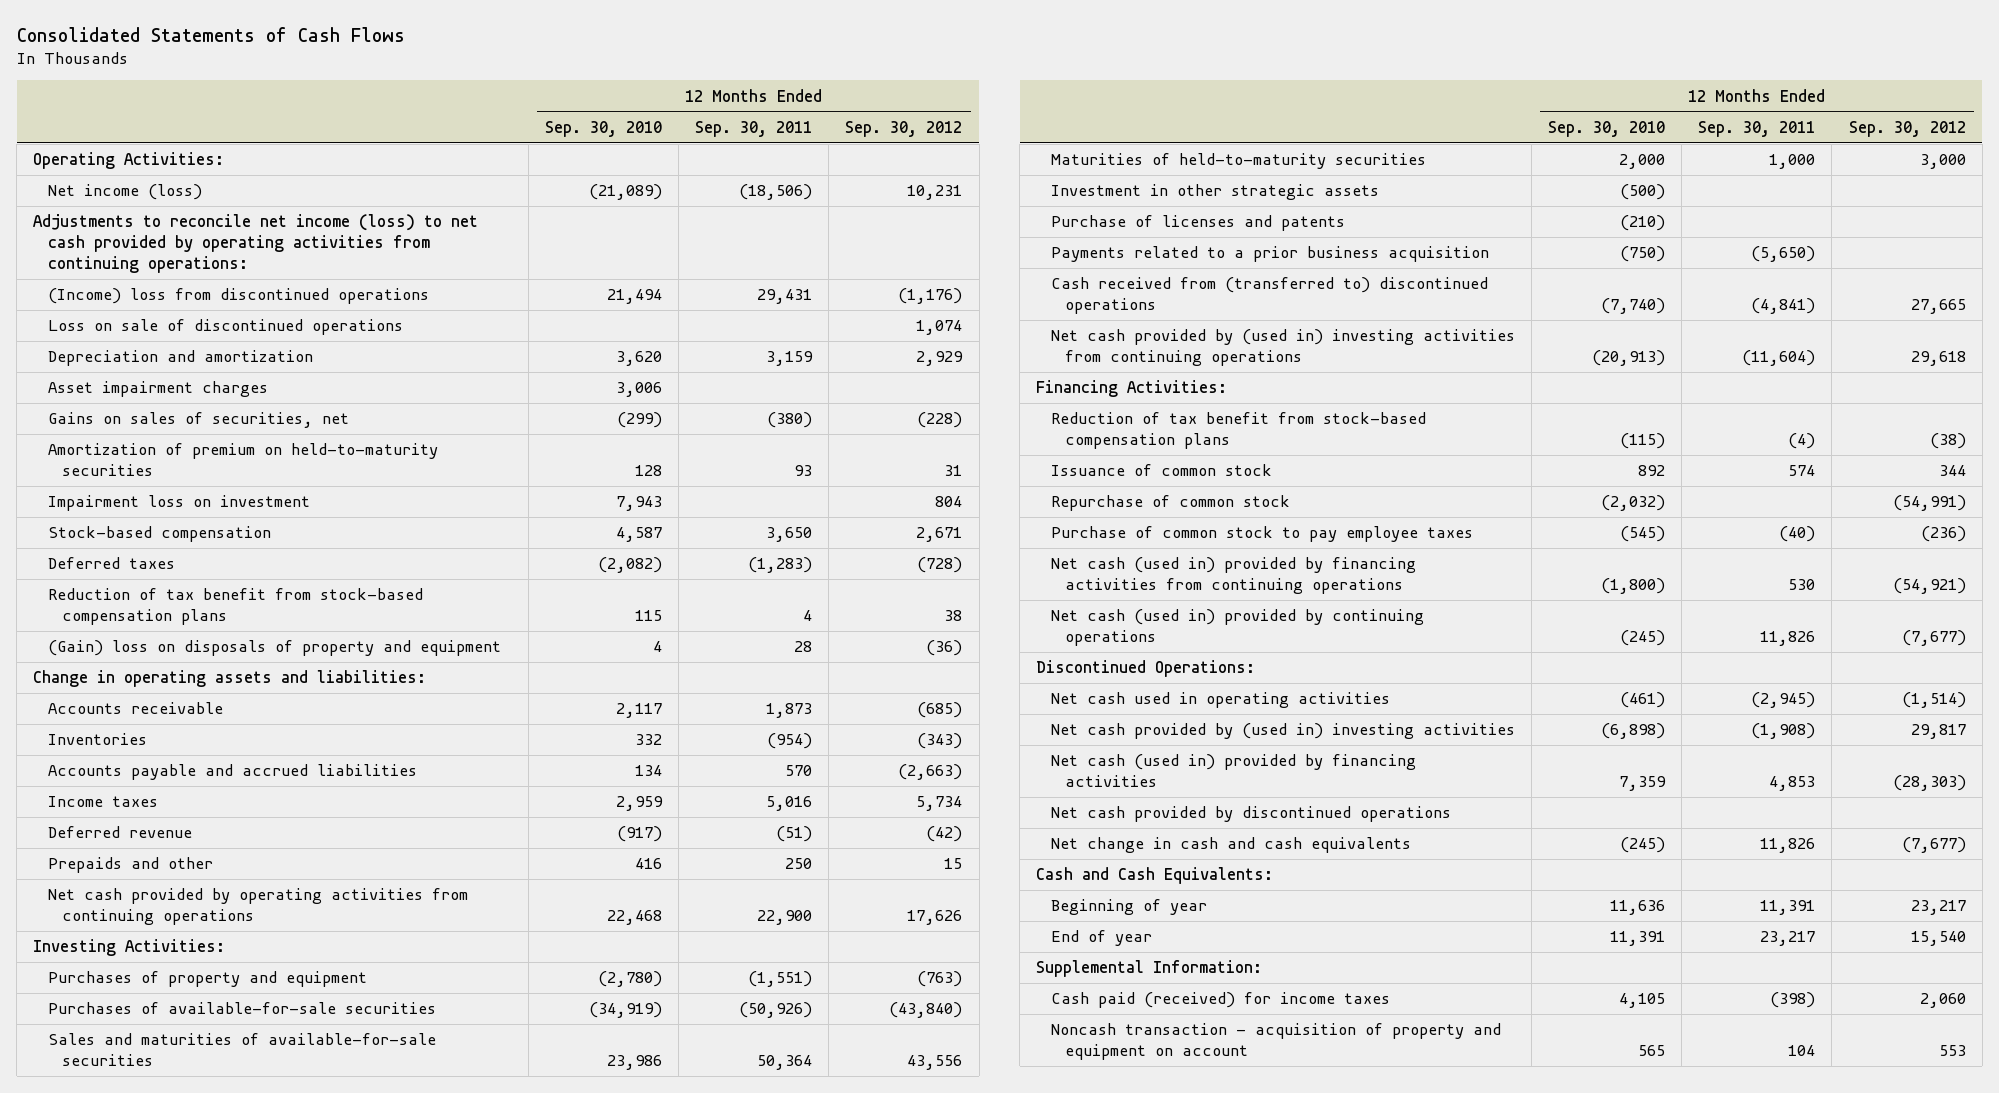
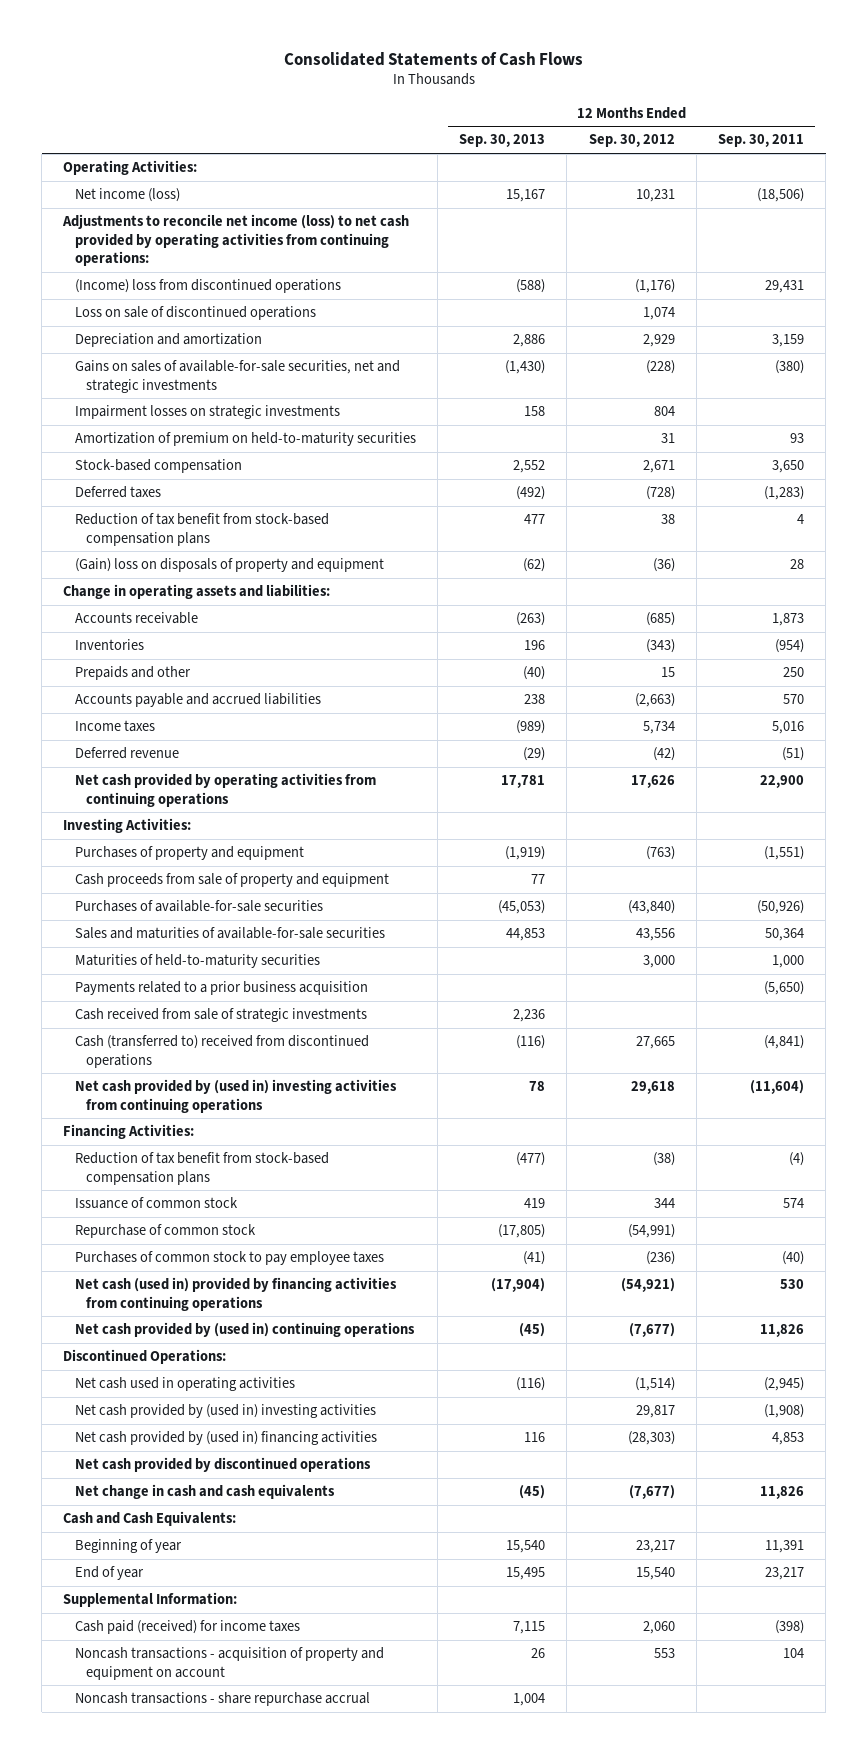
[544,120,662,137] Sep. 30, 2010 -> none
none -> [459,134,546,148] Sep. 30, 2013
[47,381,268,398] Asset impairment charges -> none
[47,412,349,429] Gains on sales of securities, net -> [74,360,400,393] Gains on sales of available-for-sale securities, net and strategic investments
none -> [74,405,340,420] Impairment losses on strategic investments
[47,495,310,512] Impairment loss on investment -> none
[47,857,213,874] Prepaids and other -> [74,666,191,681] Prepaids and other
none -> [74,873,389,888] Cash proceeds from sale of property and equipment
[1050,184,1379,201] Investment in other strategic assets -> none
[1050,215,1345,232] Purchase of licenses and patents -> none
none -> [74,1008,367,1023] Cash received from sale of strategic investments
[1050,277,1488,315] Cash received from (transferred to) discontinued operations -> [74,1035,369,1068] Cash (transferred to) received from discontinued operations
[1050,526,1473,543] Purchase of common stock to pay employee taxes -> [74,1251,384,1266] Purchases of common stock to pay employee taxes
[1050,609,1424,647] Net cash (used in) provided by continuing operations -> [74,1322,415,1338] Net cash provided by (used in) continuing operations
[1050,754,1416,788] Net cash (used in) provided by financing activities -> [74,1431,377,1446] Net cash provided by (used in) financing activities
[1050,1023,1501,1061] Noncash transaction - acquisition of property and equipment on account -> [74,1647,384,1680] Noncash transactions - acquisition of property and equipment on account
none -> [74,1692,370,1707] Noncash transactions - share repurchase accrual

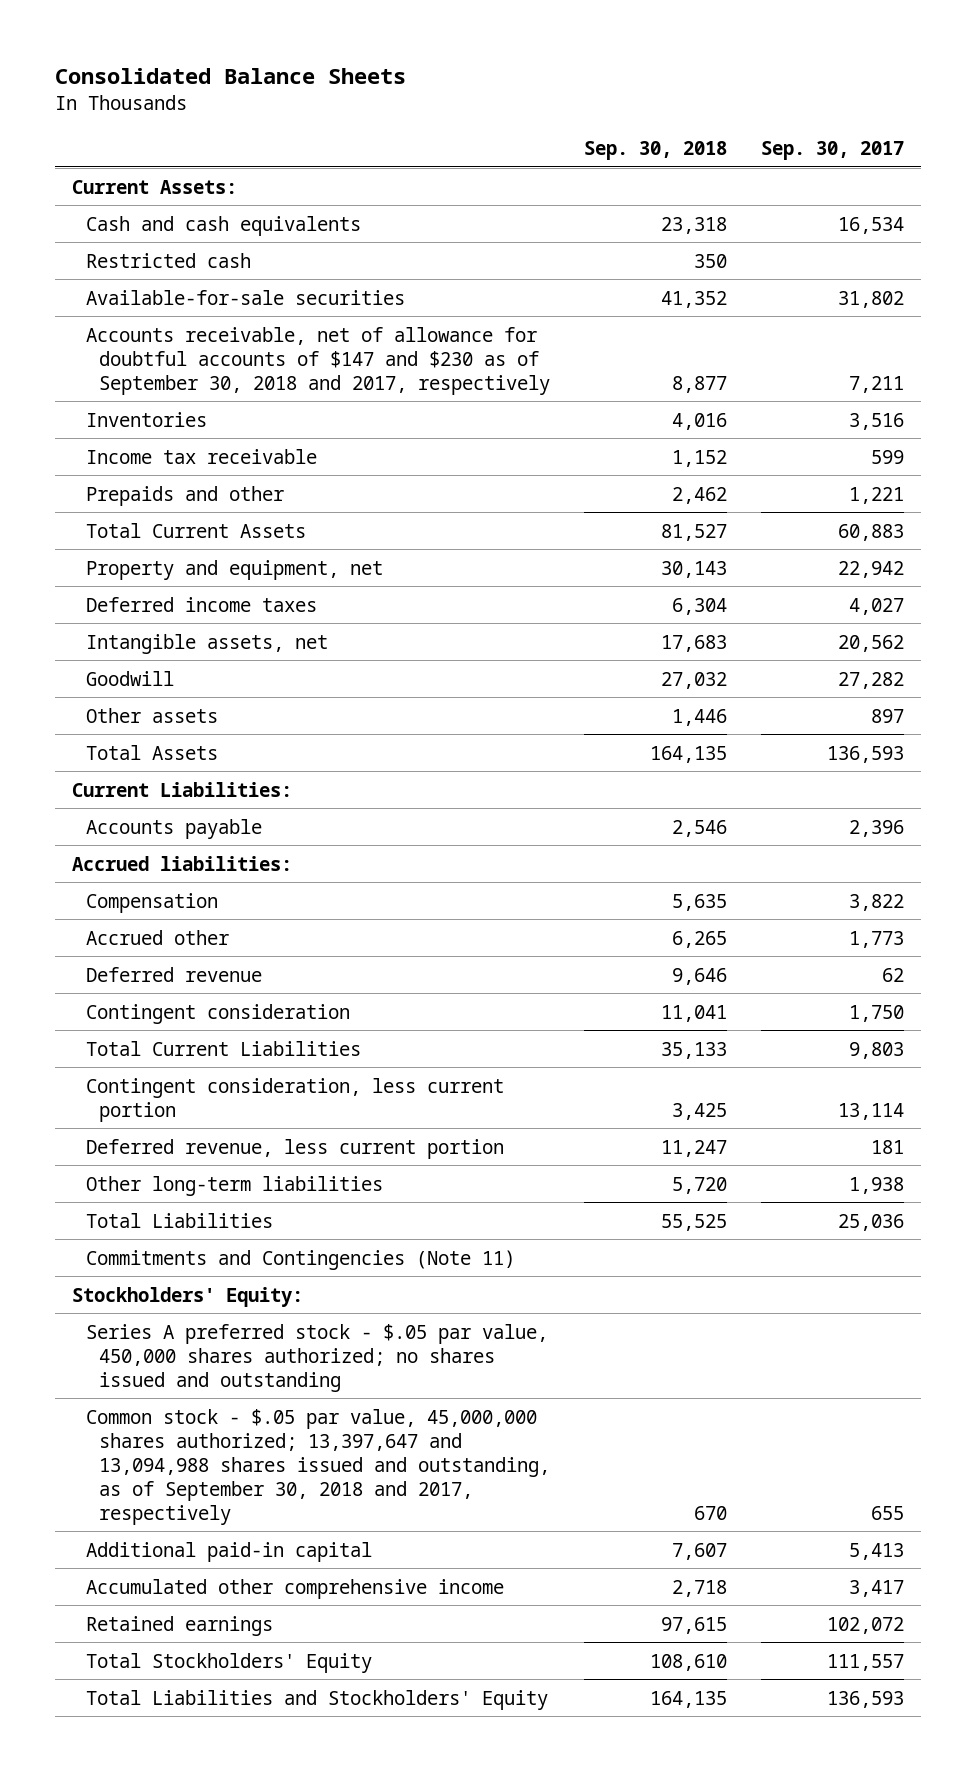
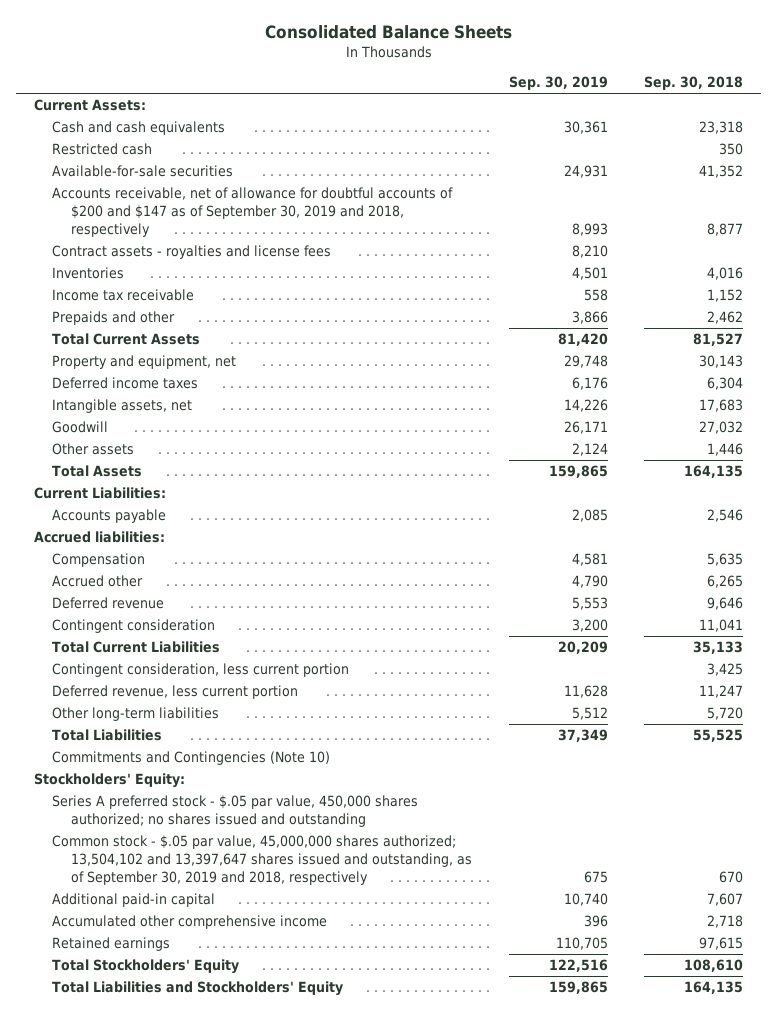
[761,140,905,160] Sep. 30, 2017 -> none
none -> [508,76,608,91] Sep. 30, 2019
[85,326,551,395] Accounts receivable, net of allowance for doubtful accounts of $147 and $230 as of September 30, 2018 and 2017, respectively -> [52,187,454,238] Accounts receivable, net of allowance for doubtful accounts of $200 and $147 as of September 30, 2019 and 2018, respectively
none -> [52,245,332,260] Contract assets - royalties and license fees
[85,1249,515,1270] Commitments and Contingencies (Note 11) -> [52,751,331,766] Commitments and Contingencies (Note 10)
[85,1408,551,1525] Common stock - $.05 par value, 45,000,000 shares authorized; 13,397,647 and 13,094,988 shares issued and outstanding, as of September 30, 2018 and 2017, respectively -> [52,835,472,886] Common stock - $.05 par value, 45,000,000 shares authorized; 13,504,102 and 13,397,647 shares issued and outstanding, as of September 30, 2019 and 2018, respectively

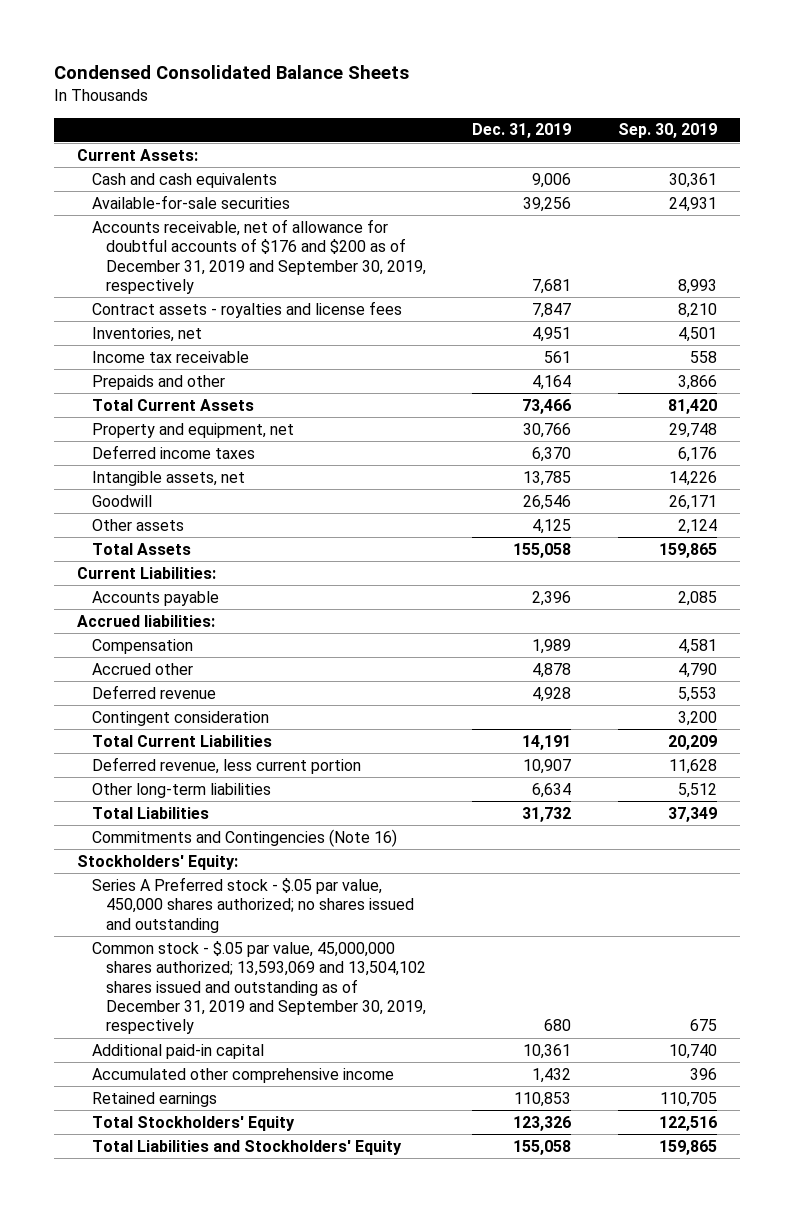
[264,24,512,39] Consolidated Balance Sheets -> [54,65,410,80] Condensed Consolidated Balance Sheets
[644,76,744,91] Sep. 30, 2018 -> none
none -> [472,123,572,139] Dec. 31, 2019
[52,143,153,156] Restricted cash -> none
[52,187,454,238] Accounts receivable, net of allowance for doubtful accounts of $200 and $147 as of September 30, 2019 and 2018, respectively -> [91,218,426,294] Accounts receivable, net of allowance for doubtful accounts of $176 and $200 as of December 31, 2019 and September 30, 2019, respectively
[52,267,125,280] Inventories -> [91,326,202,342] Inventories, net
[52,663,350,678] Contingent consideration, less current portion -> none
[52,751,331,766] Commitments and Contingencies (Note 10) -> [91,828,397,847] Commitments and Contingencies (Note 16)
[52,795,419,828] Series A preferred stock - $.05 par value, 450,000 shares authorized; no shares issued and outstanding -> [91,876,414,933] Series A Preferred stock - $.05 par value, 450,000 shares authorized; no shares issued and outstanding
[52,835,472,886] Common stock - $.05 par value, 45,000,000 shares authorized; 13,504,102 and 13,397,647 shares issued and outstanding, as of September 30, 2019 and 2018, respectively -> [91,940,426,1035] Common stock - $.05 par value, 45,000,000 shares authorized; 13,593,069 and 13,504,102 shares issued and outstanding as of December 31, 2019 and September 30, 2019, respectively

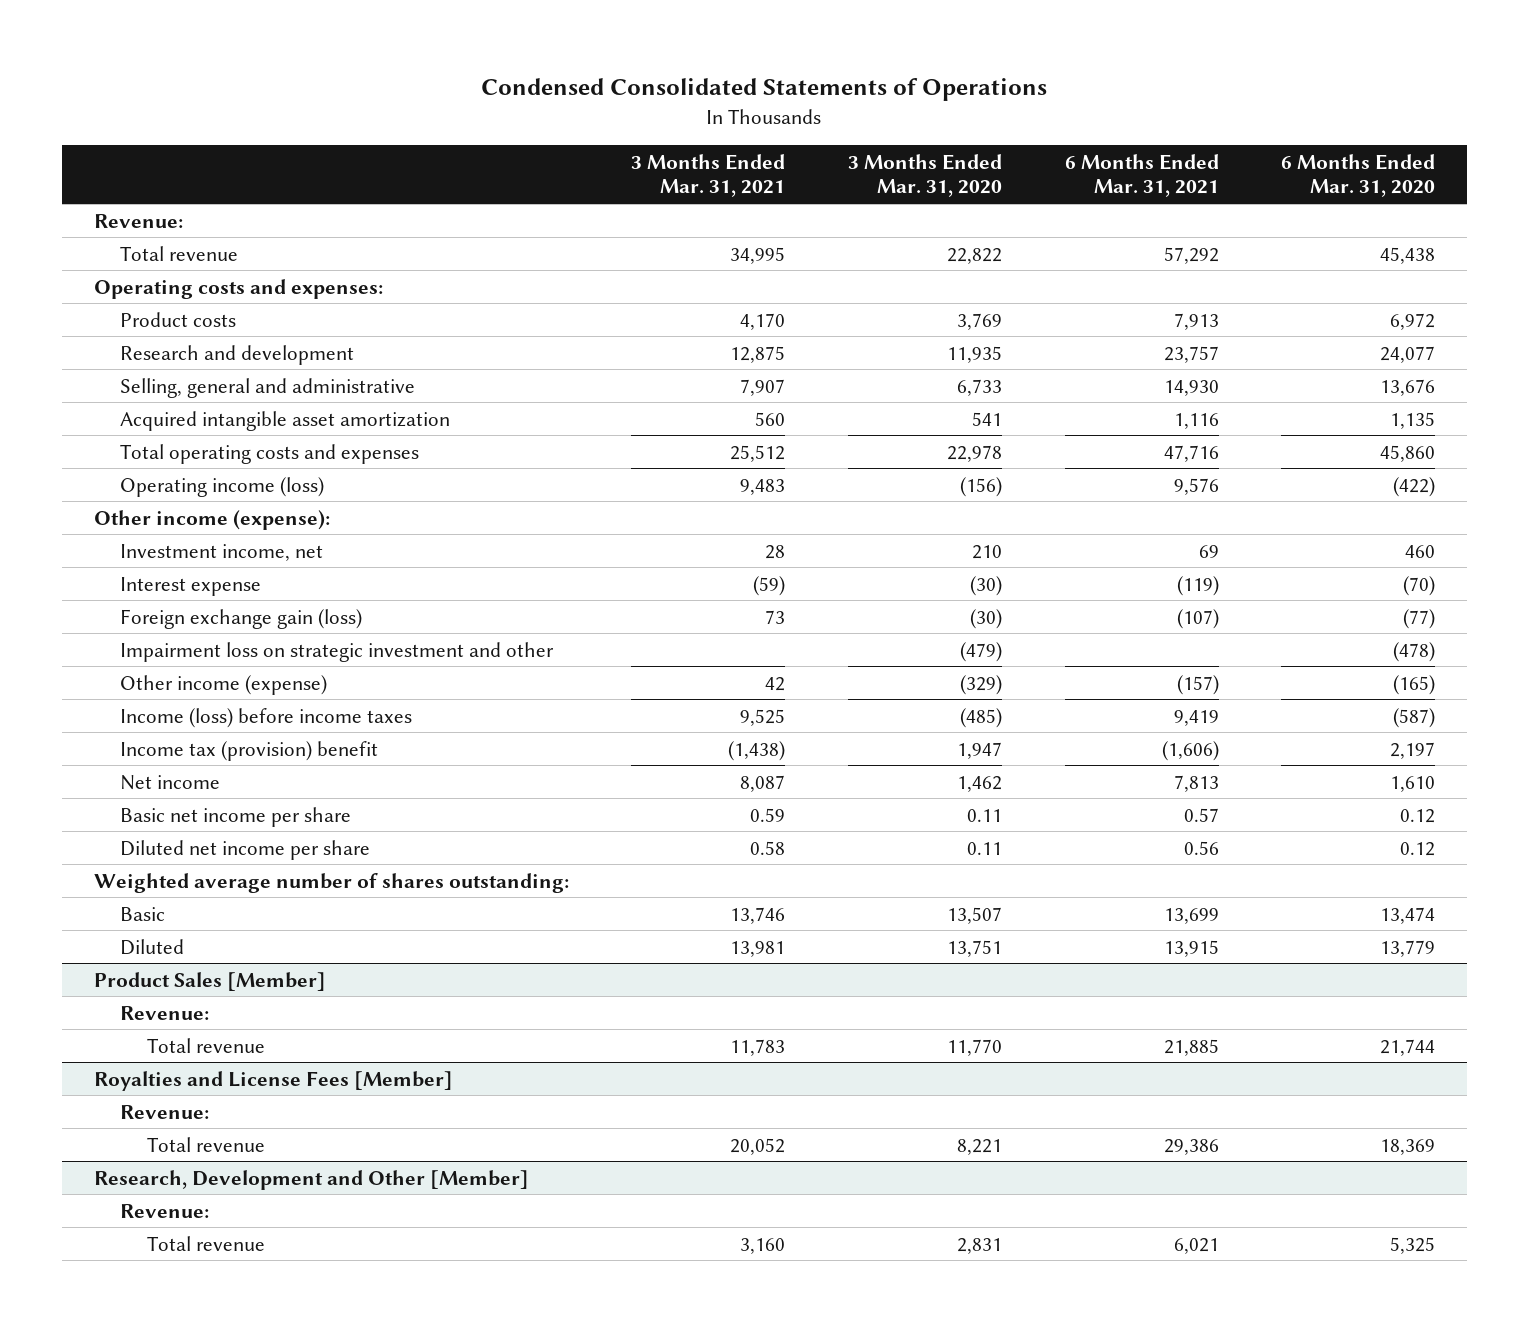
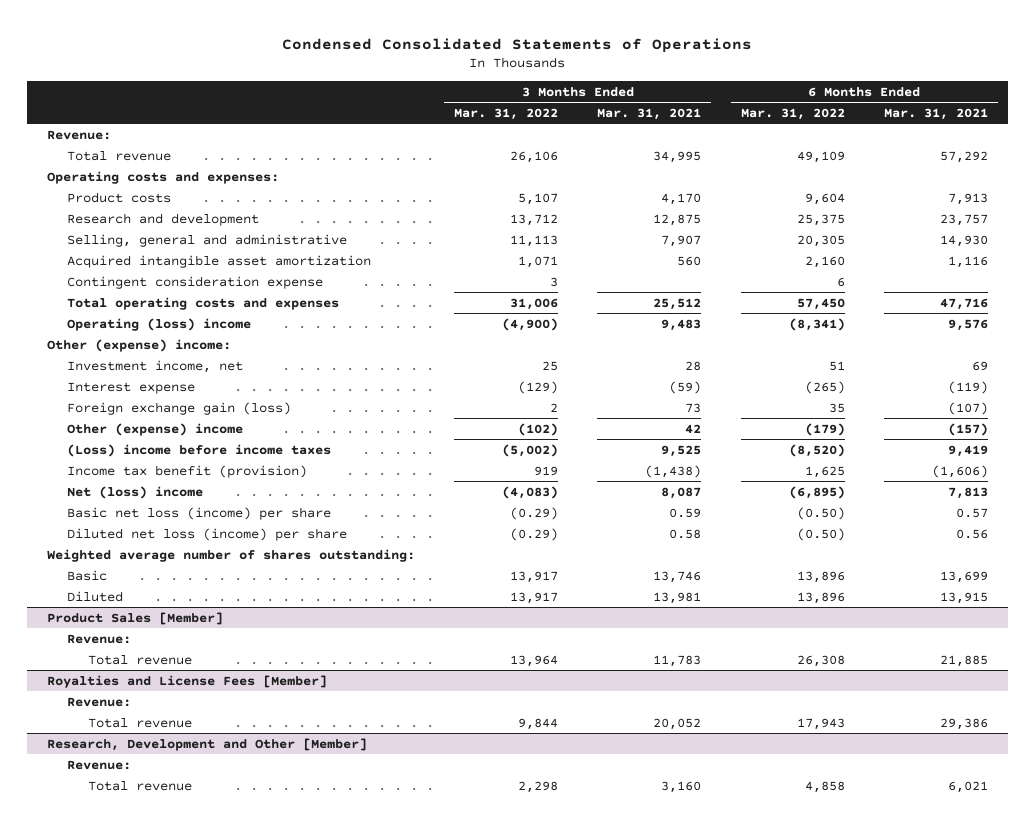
[847,153,1002,198] 3 Months Ended Mar. 31, 2020 -> none
[1281,153,1436,198] 6 Months Ended Mar. 31, 2020 -> none
none -> [453,108,558,121] Mar. 31, 2022
none -> [740,108,845,121] Mar. 31, 2022
none -> [67,275,324,289] Contingent consideration expense
[120,476,325,497] Operating income (loss) -> [67,317,252,331] Operating (loss) income
[93,509,330,530] Other income (expense): -> [46,338,231,352] Other (expense) income:
[120,641,555,662] Impairment loss on strategic investment and other -> none
[120,674,328,695] Other income (expense) -> [67,422,244,436] Other (expense) income
[120,707,413,728] Income (loss) before income taxes -> [67,443,332,457] (Loss) income before income taxes
[120,740,379,761] Income tax (provision) benefit -> [67,464,308,478] Income tax benefit (provision)
[120,774,221,790] Net income -> [67,485,204,499] Net (loss) income
[120,806,352,827] Basic net income per share -> [67,506,332,520] Basic net loss (income) per share
[120,839,371,860] Diluted net income per share -> [67,527,348,541] Diluted net loss (income) per share

